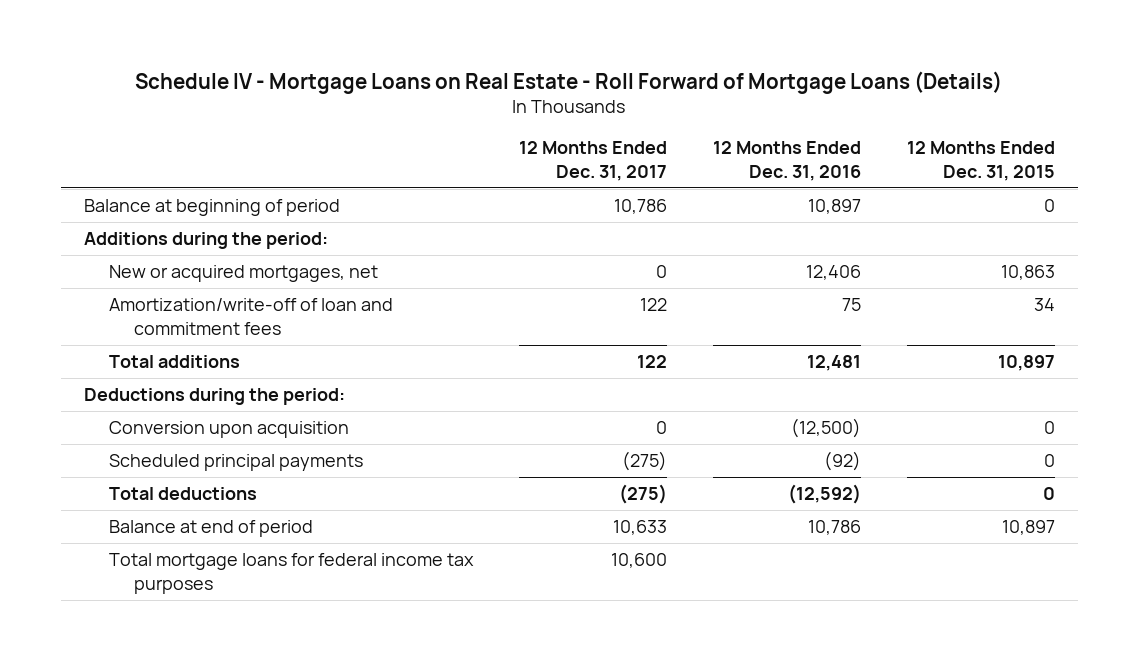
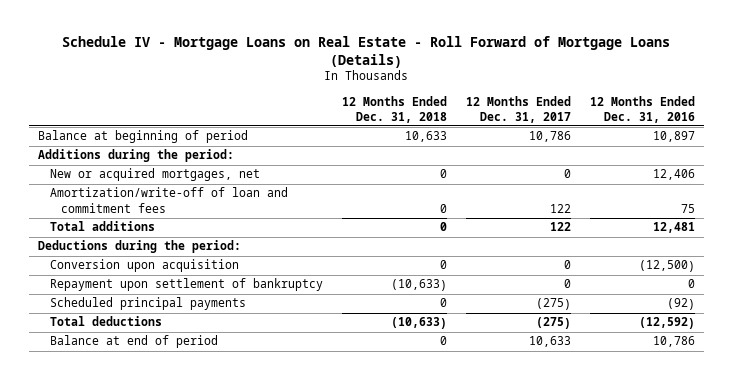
[906,141,1055,181] 12 Months Ended Dec. 31, 2015 -> none
none -> [341,95,447,123] 12 Months Ended Dec. 31, 2018
none -> [49,278,323,292] Repayment upon settlement of bankruptcy
[108,553,474,594] Total mortgage loans for federal income tax purposes -> none

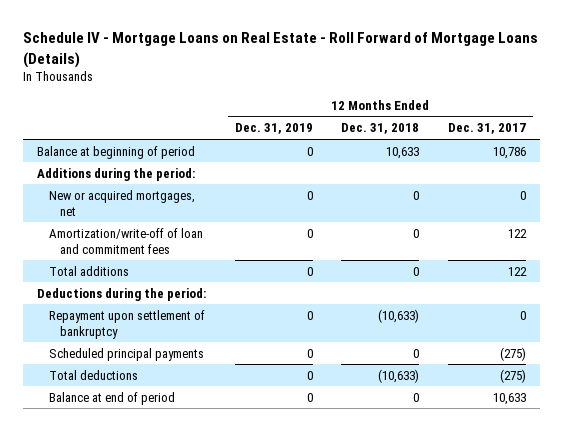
[589,95,695,123] 12 Months Ended Dec. 31, 2016 -> none
none -> [234,123,313,135] Dec. 31, 2019
[49,259,239,273] Conversion upon acquisition -> none

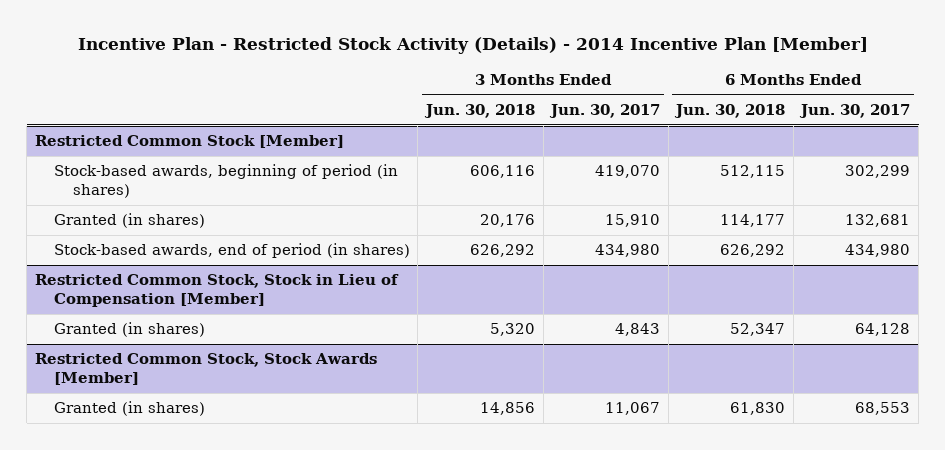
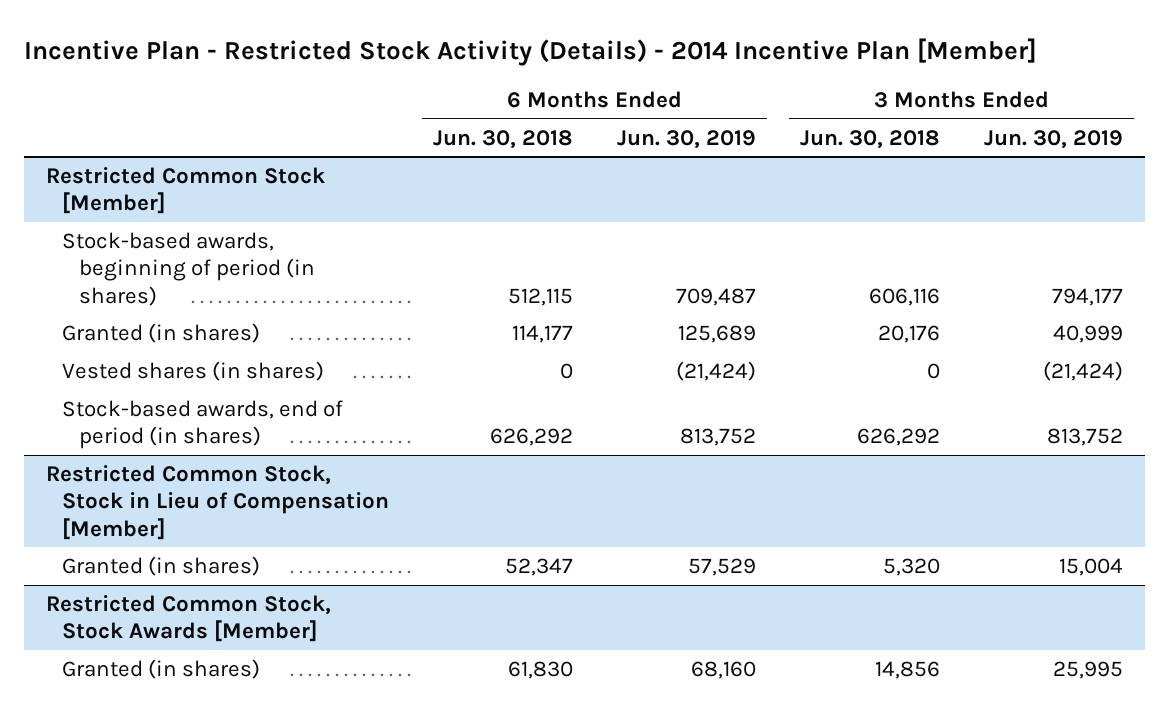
[549,104,661,119] Jun. 30, 2017 -> none
[799,104,911,119] Jun. 30, 2017 -> none
none -> [617,129,757,149] Jun. 30, 2019
none -> [984,129,1124,149] Jun. 30, 2019
none -> [62,360,325,381] Vested shares (in shares)

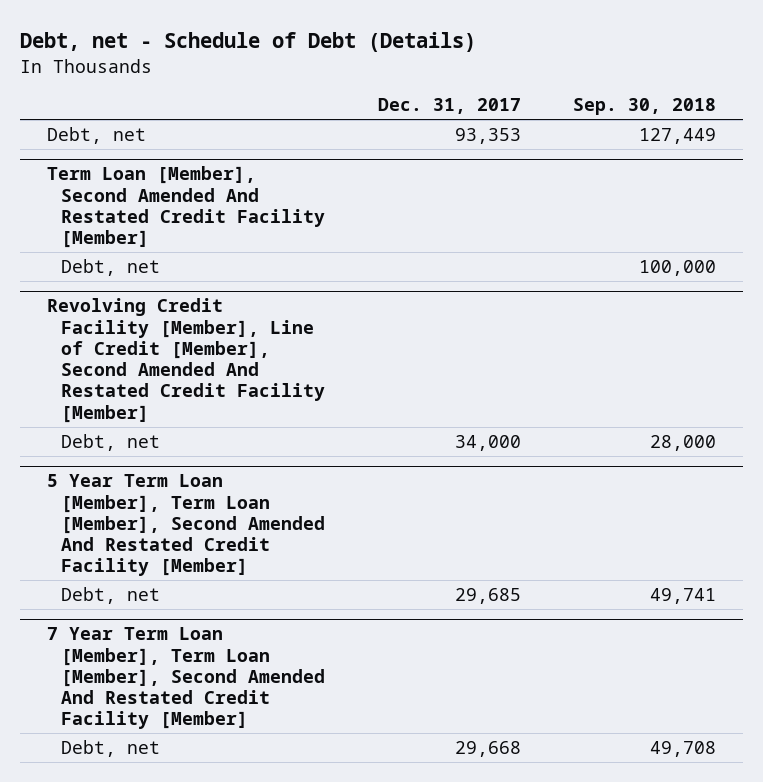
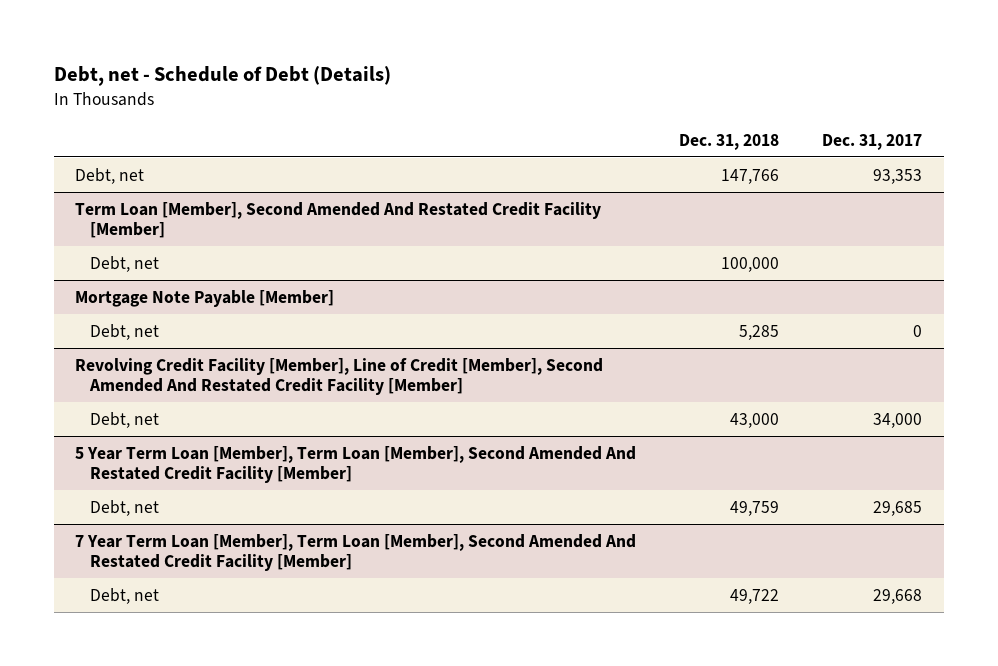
[573,98,717,116] Sep. 30, 2018 -> none
none -> [679,133,780,150] Dec. 31, 2018
none -> [75,289,335,307] Mortgage Note Payable [Member]
none -> [90,323,160,340] Debt, net

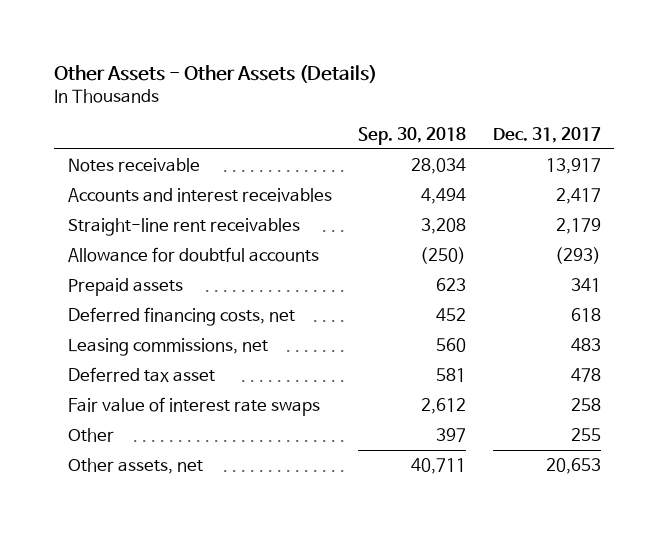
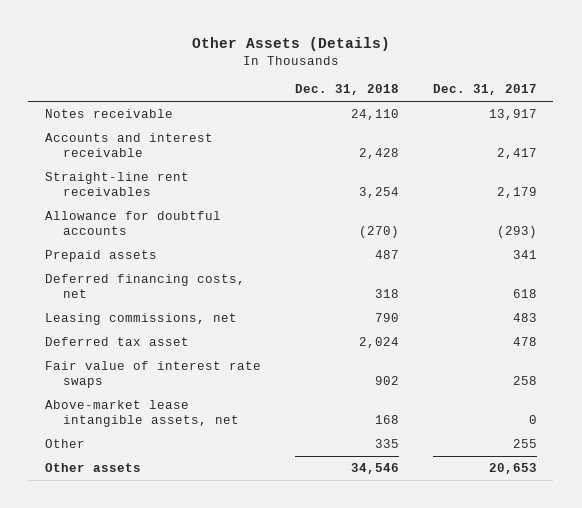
[54,64,378,83] Other Assets - Other Assets (Details) -> [191,36,390,51] Other Assets (Details)
[358,126,467,145] Sep. 30, 2018 -> none
none -> [294,84,399,96] Dec. 31, 2018
[67,188,332,203] Accounts and interest receivables -> [45,133,214,157] Accounts and interest receivable
none -> [45,400,239,427] Above-market lease intangible assets, net
[67,458,203,475] Other assets, net -> [45,463,142,473] Other assets

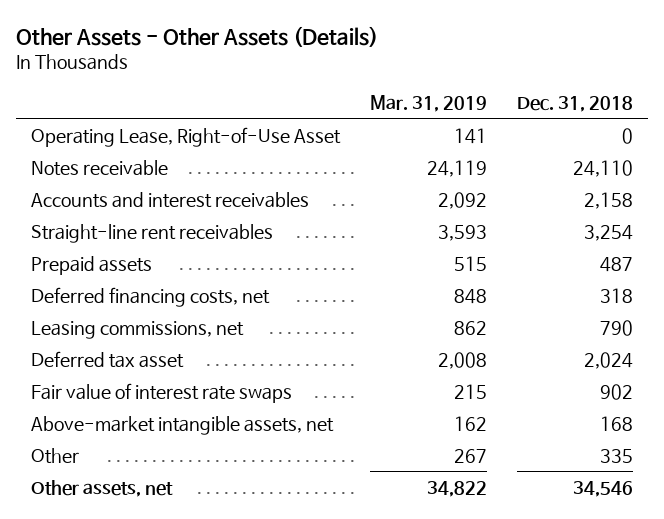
[191,36,390,51] Other Assets (Details) -> [16,26,379,48] Other Assets - Other Assets (Details)
[432,84,537,96] Dec. 31, 2017 -> none
none -> [370,94,488,112] Mar. 31, 2019
none -> [31,126,342,147] Operating Lease, Right-of-Use Asset
[45,133,214,157] Accounts and interest receivable -> [31,191,310,208] Accounts and interest receivables
[358,147,399,159] 2,428 -> [583,191,633,209] 2,158
[45,211,222,235] Allowance for doubtful accounts -> none
[45,400,239,427] Above-market lease intangible assets, net -> [31,415,335,435] Above-market intangible assets, net
[45,463,142,473] Other assets -> [31,479,174,497] Other assets, net

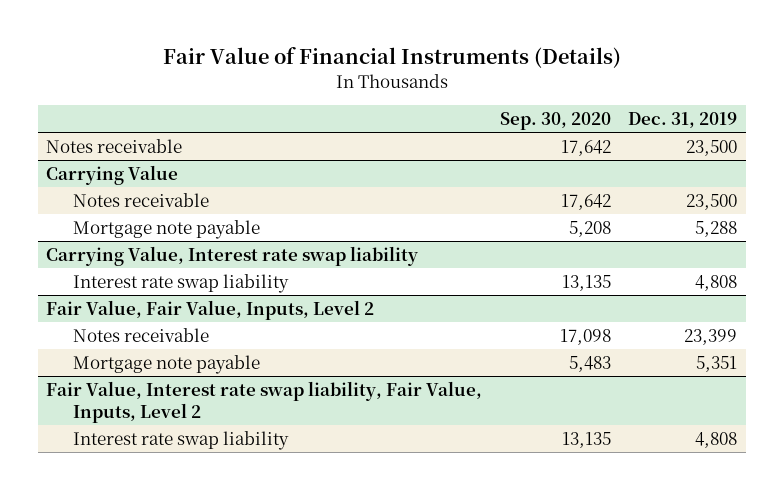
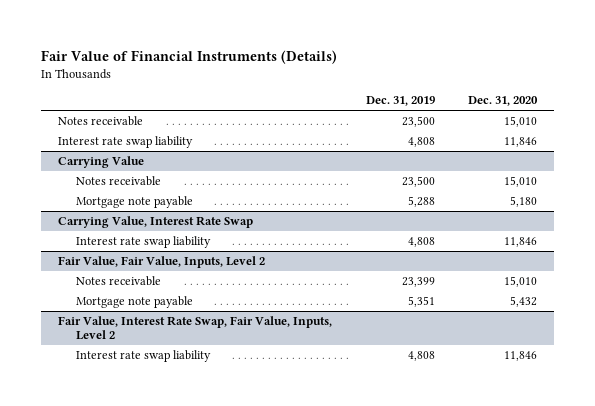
[499,111,611,130] Sep. 30, 2020 -> none
none -> [468,96,539,107] Dec. 31, 2020
none -> [58,135,194,148] Interest rate swap liability
[46,245,419,266] Carrying Value, Interest rate swap liability -> [58,215,254,228] Carrying Value, Interest Rate Swap
[46,380,483,423] Fair Value, Interest rate swap liability, Fair Value, Inputs, Level 2 -> [58,315,333,341] Fair Value, Interest Rate Swap, Fair Value, Inputs, Level 2

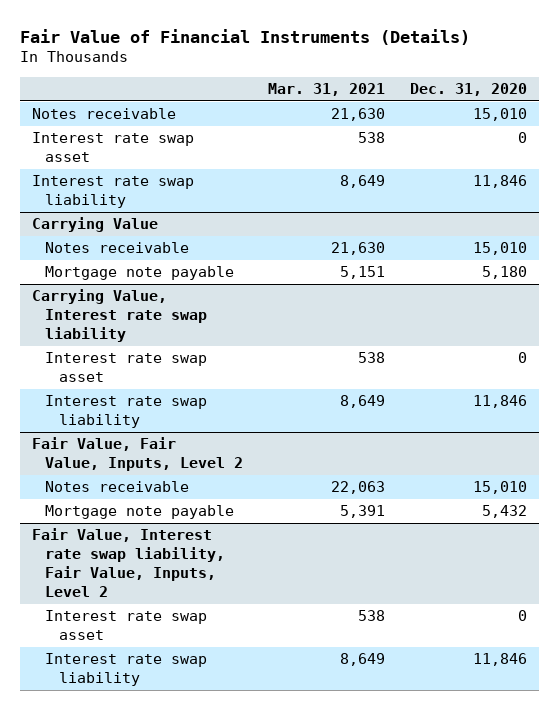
[365,96,435,107] Dec. 31, 2019 -> none
none -> [268,83,386,97] Mar. 31, 2021
none -> [32,132,195,163] Interest rate swap asset
[58,215,254,228] Carrying Value, Interest Rate Swap -> [32,289,208,343] Carrying Value, Interest rate swap liability
none -> [45,352,208,383] Interest rate swap asset
[58,315,333,341] Fair Value, Interest Rate Swap, Fair Value, Inputs, Level 2 -> [32,528,226,598] Fair Value, Interest rate swap liability, Fair Value, Inputs, Level 2
none -> [45,610,208,641] Interest rate swap asset

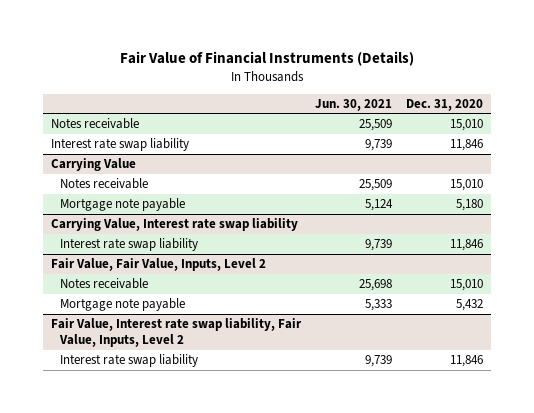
[268,83,386,97] Mar. 31, 2021 -> none
none -> [314,98,392,111] Jun. 30, 2021
[32,132,195,163] Interest rate swap asset -> none
[45,352,208,383] Interest rate swap asset -> none
[45,610,208,641] Interest rate swap asset -> none

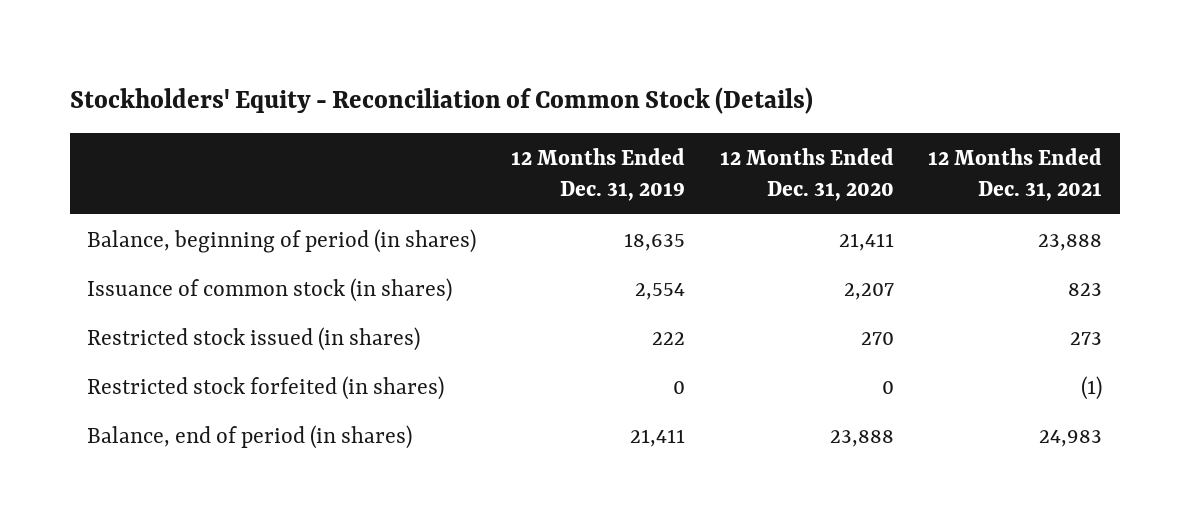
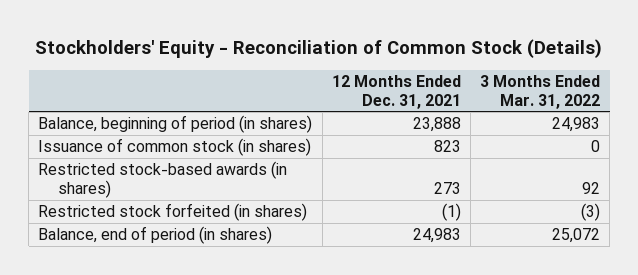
[510,147,685,202] 12 Months Ended Dec. 31, 2019 -> none
[719,147,894,202] 12 Months Ended Dec. 31, 2020 -> none
none -> [480,74,601,109] 3 Months Ended Mar. 31, 2022
[86,326,420,351] Restricted stock issued (in shares) -> [38,161,288,198] Restricted stock-based awards (in shares)

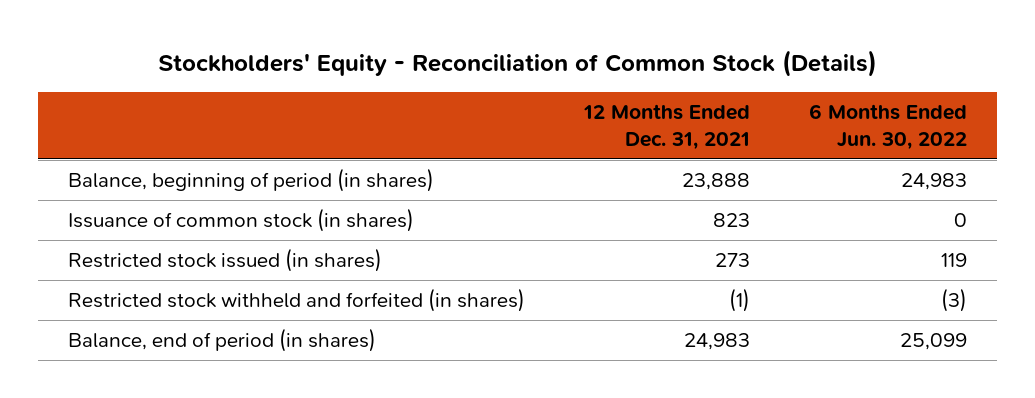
[480,74,601,109] 3 Months Ended Mar. 31, 2022 -> none
none -> [809,103,968,150] 6 Months Ended Jun. 30, 2022
[38,161,288,198] Restricted stock-based awards (in shares) -> [67,248,382,273] Restricted stock issued (in shares)
[38,203,308,222] Restricted stock forfeited (in shares) -> [67,288,525,313] Restricted stock withheld and forfeited (in shares)

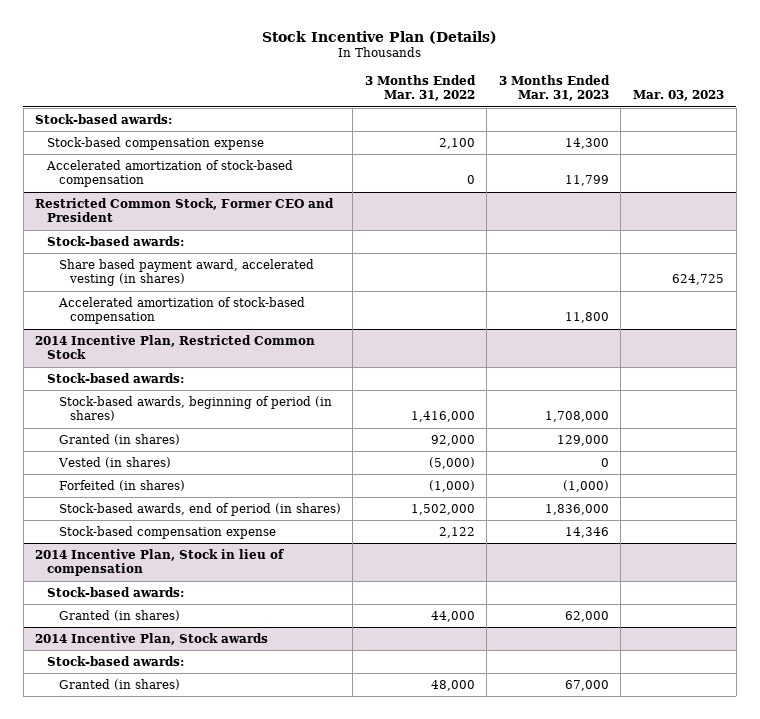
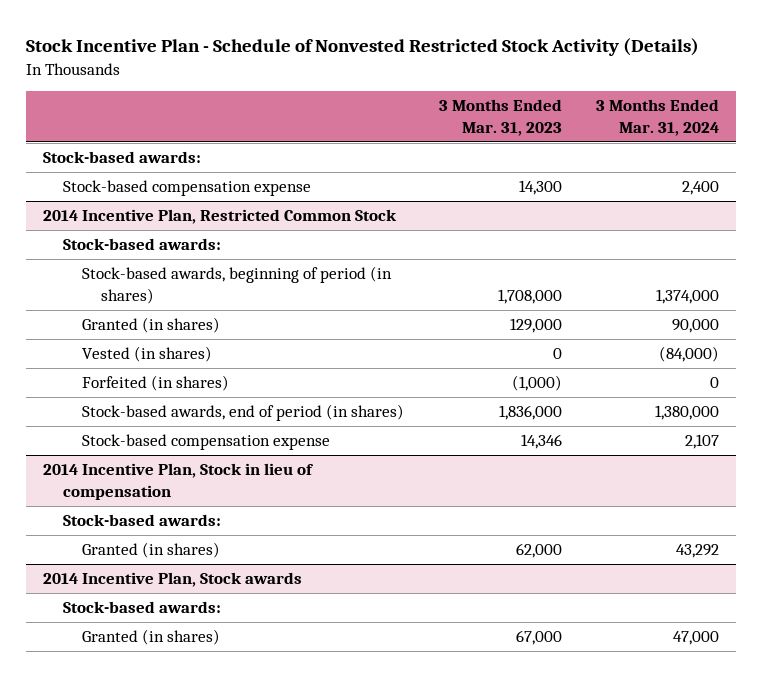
[261,30,497,44] Stock Incentive Plan (Details) -> [26,38,700,57] Stock Incentive Plan - Schedule of Nonvested Restricted Stock Activity (Details)
[364,75,476,102] 3 Months Ended Mar. 31, 2022 -> none
[633,90,725,102] Mar. 03, 2023 -> none
none -> [596,99,720,136] 3 Months Ended Mar. 31, 2024
[46,159,294,188] Accelerated amortization of stock-based compensation -> none
[35,197,335,223] Restricted Common Stock, Former CEO and President -> none
[47,235,185,246] Stock-based awards: -> none
[58,258,314,287] Share based payment award, accelerated vesting (in shares) -> none
[57,296,305,325] Accelerated amortization of stock-based compensation -> none

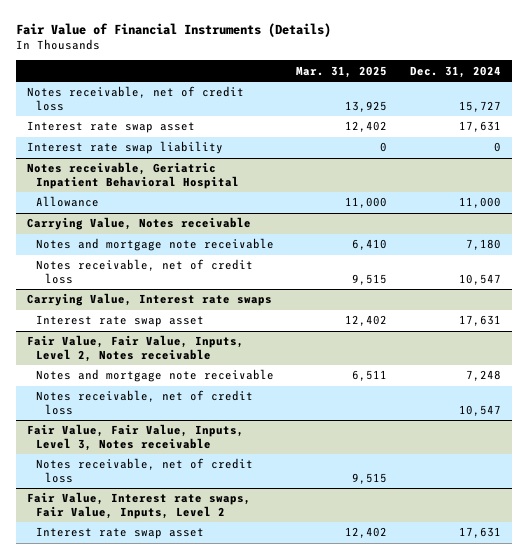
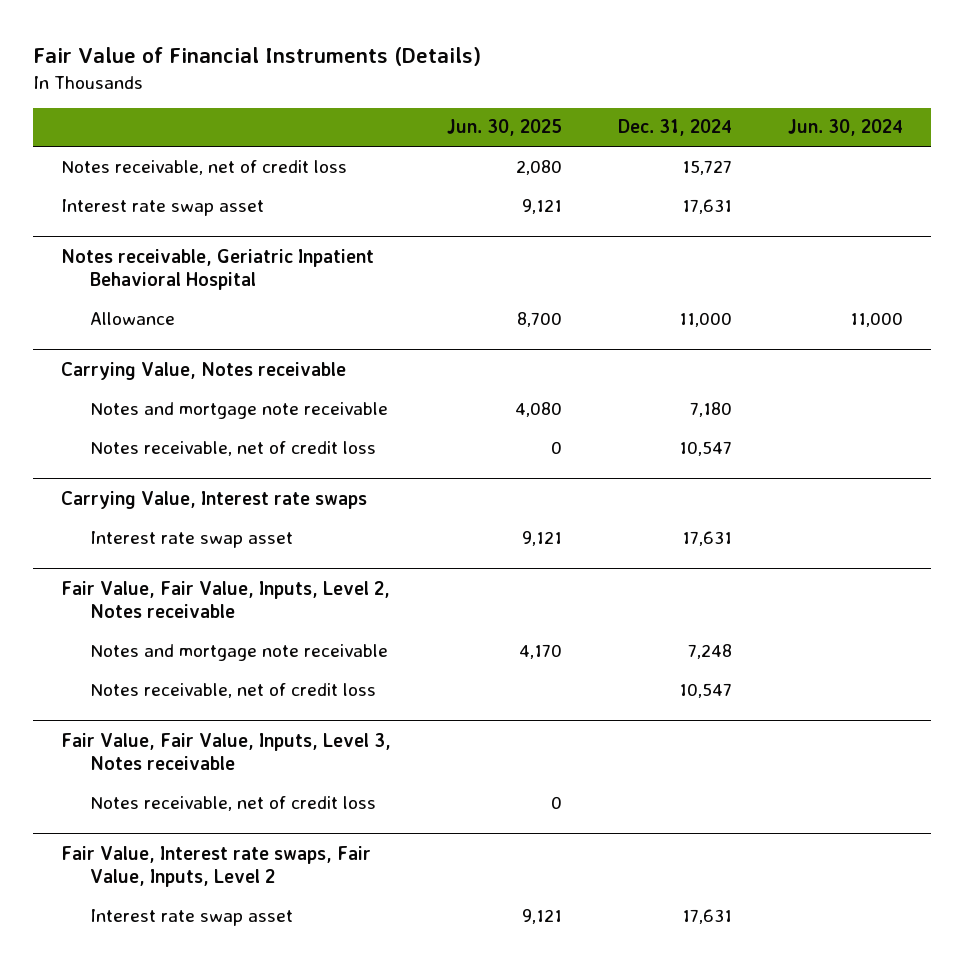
[296,65,388,78] Mar. 31, 2025 -> none
none -> [447,119,563,137] Jun. 30, 2025
none -> [787,119,903,137] Jun. 30, 2024
[27,141,224,155] Interest rate swap liability -> none

